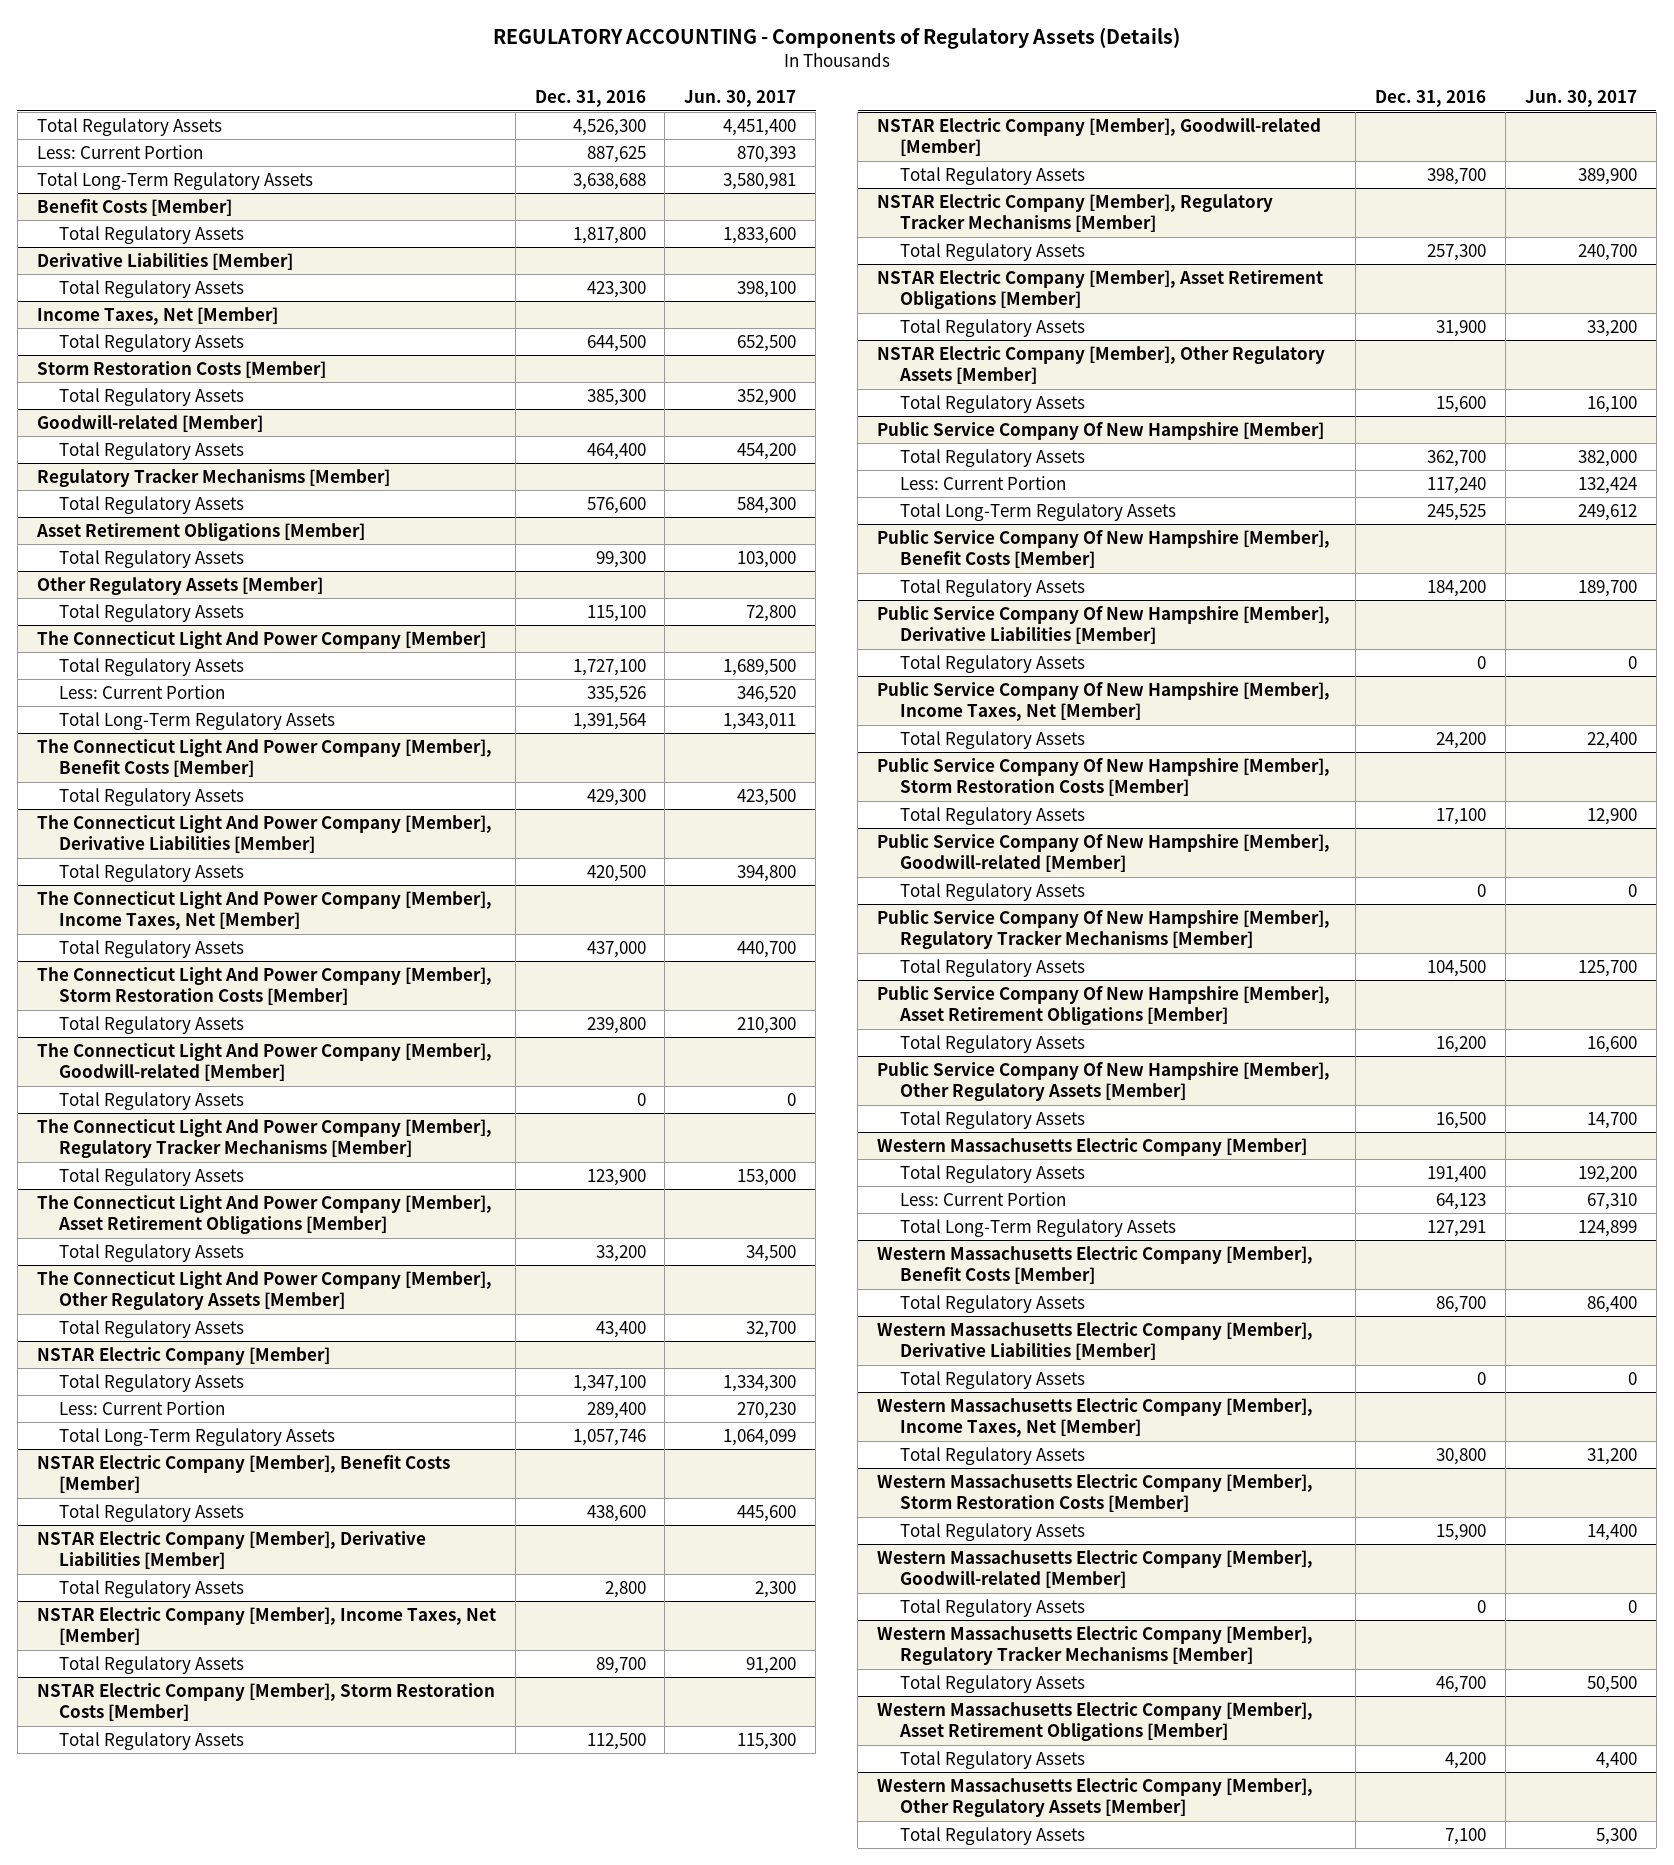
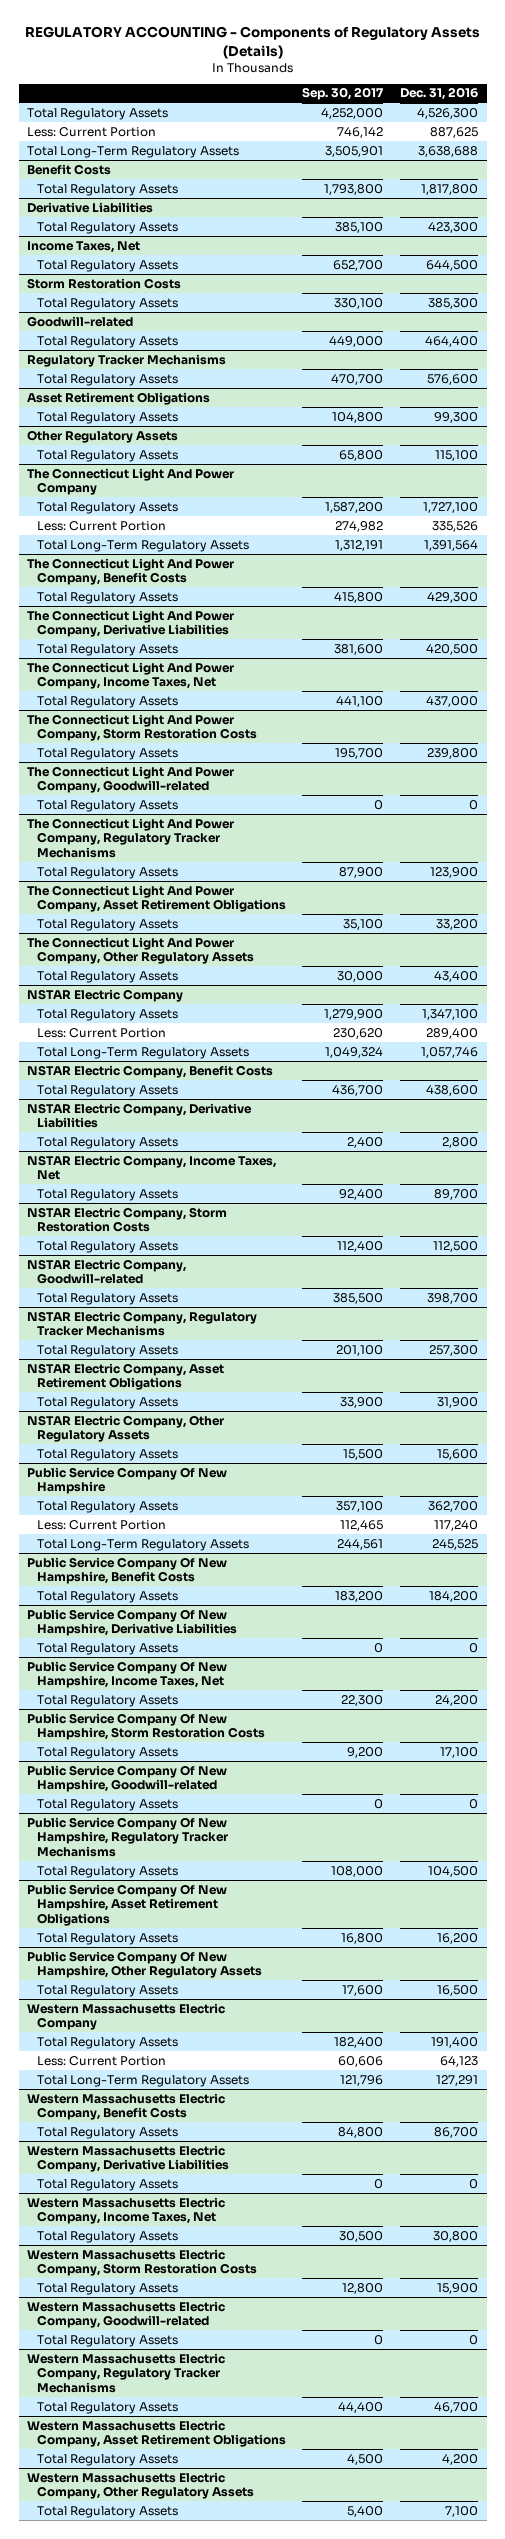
[684,90,797,108] Jun. 30, 2017 -> none
none -> [302,87,385,101] Sep. 30, 2017
[36,198,232,216] Benefit Costs [Member] -> [27,163,112,175] Benefit Costs
[36,252,293,270] Derivative Liabilities [Member] -> [27,201,154,213] Derivative Liabilities
[36,306,278,325] Income Taxes, Net [Member] -> [27,240,141,253] Income Taxes, Net
[36,360,326,378] Storm Restoration Costs [Member] -> [27,277,182,289] Storm Restoration Costs
[36,414,263,432] Goodwill-related [Member] -> [27,315,134,327] Goodwill-related
[36,467,390,487] Regulatory Tracker Mechanisms [Member] -> [27,353,227,367] Regulatory Tracker Mechanisms
[35,522,365,541] Asset Retirement Obligations [Member] -> [27,391,211,405] Asset Retirement Obligations
[36,576,323,595] Other Regulatory Assets [Member] -> [27,429,179,443] Other Regulatory Assets
[36,630,486,649] The Connecticut Light And Power Company [Member] -> [27,467,235,496] The Connecticut Light And Power Company
[36,738,492,778] The Connecticut Light And Power Company [Member], Benefit Costs [Member] -> [27,557,235,586] The Connecticut Light And Power Company, Benefit Costs
[36,814,492,854] The Connecticut Light And Power Company [Member], Derivative Liabilities [Member] -> [27,609,235,638] The Connecticut Light And Power Company, Derivative Liabilities
[36,890,492,931] The Connecticut Light And Power Company [Member], Income Taxes, Net [Member] -> [27,661,235,690] The Connecticut Light And Power Company, Income Taxes, Net
[36,966,492,1006] The Connecticut Light And Power Company [Member], Storm Restoration Costs [Member] -> [27,713,257,742] The Connecticut Light And Power Company, Storm Restoration Costs
[36,1042,492,1082] The Connecticut Light And Power Company [Member], Goodwill-related [Member] -> [27,765,235,794] The Connecticut Light And Power Company, Goodwill-related
[36,1118,492,1159] The Connecticut Light And Power Company [Member], Regulatory Tracker Mechanisms [Member] -> [27,817,235,859] The Connecticut Light And Power Company, Regulatory Tracker Mechanisms
[36,1194,492,1235] The Connecticut Light And Power Company [Member], Asset Retirement Obligations [Member] -> [27,884,286,913] The Connecticut Light And Power Company, Asset Retirement Obligations
[36,1270,492,1311] The Connecticut Light And Power Company [Member], Other Regulatory Assets [Member] -> [27,936,254,965] The Connecticut Light And Power Company, Other Regulatory Assets
[36,1346,330,1365] NSTAR Electric Company [Member] -> [27,988,184,1002] NSTAR Electric Company
[36,1454,450,1494] NSTAR Electric Company [Member], Benefit Costs [Member] -> [27,1064,274,1078] NSTAR Electric Company, Benefit Costs
[36,1530,426,1570] NSTAR Electric Company [Member], Derivative Liabilities [Member] -> [27,1102,253,1129] NSTAR Electric Company, Derivative Liabilities
[36,1606,496,1646] NSTAR Electric Company [Member], Income Taxes, Net [Member] -> [27,1154,277,1181] NSTAR Electric Company, Income Taxes, Net
[36,1682,495,1722] NSTAR Electric Company [Member], Storm Restoration Costs [Member] -> [27,1206,228,1233] NSTAR Electric Company, Storm Restoration Costs
[877,117,1322,157] NSTAR Electric Company [Member], Goodwill-related [Member] -> [27,1258,187,1285] NSTAR Electric Company, Goodwill-related
[877,193,1274,233] NSTAR Electric Company [Member], Regulatory Tracker Mechanisms [Member] -> [27,1310,258,1337] NSTAR Electric Company, Regulatory Tracker Mechanisms
[877,269,1324,310] NSTAR Electric Company [Member], Asset Retirement Obligations [Member] -> [27,1362,225,1391] NSTAR Electric Company, Asset Retirement Obligations
[877,345,1326,385] NSTAR Electric Company [Member], Other Regulatory Assets [Member] -> [27,1414,225,1443] NSTAR Electric Company, Other Regulatory Assets
[877,421,1325,440] Public Service Company Of New Hampshire [Member] -> [27,1466,228,1495] Public Service Company Of New Hampshire
[877,529,1331,569] Public Service Company Of New Hampshire [Member], Benefit Costs [Member] -> [27,1556,228,1585] Public Service Company Of New Hampshire, Benefit Costs
[877,605,1331,645] Public Service Company Of New Hampshire [Member], Derivative Liabilities [Member] -> [27,1608,237,1637] Public Service Company Of New Hampshire, Derivative Liabilities
[877,681,1331,722] Public Service Company Of New Hampshire [Member], Income Taxes, Net [Member] -> [27,1660,228,1689] Public Service Company Of New Hampshire, Income Taxes, Net
[877,757,1331,797] Public Service Company Of New Hampshire [Member], Storm Restoration Costs [Member] -> [27,1712,265,1741] Public Service Company Of New Hampshire, Storm Restoration Costs
[877,833,1331,873] Public Service Company Of New Hampshire [Member], Goodwill-related [Member] -> [27,1764,228,1793] Public Service Company Of New Hampshire, Goodwill-related
[877,909,1331,950] Public Service Company Of New Hampshire [Member], Regulatory Tracker Mechanisms [Member] -> [27,1816,228,1858] Public Service Company Of New Hampshire, Regulatory Tracker Mechanisms
[877,985,1331,1026] Public Service Company Of New Hampshire [Member], Asset Retirement Obligations [Member] -> [27,1883,228,1927] Public Service Company Of New Hampshire, Asset Retirement Obligations
[877,1061,1331,1102] Public Service Company Of New Hampshire [Member], Other Regulatory Assets [Member] -> [27,1950,262,1979] Public Service Company Of New Hampshire, Other Regulatory Assets
[877,1137,1308,1156] Western Massachusetts Electric Company [Member] -> [27,2002,226,2031] Western Massachusetts Electric Company
[877,1245,1314,1285] Western Massachusetts Electric Company [Member], Benefit Costs [Member] -> [27,2092,226,2121] Western Massachusetts Electric Company, Benefit Costs
[877,1321,1314,1361] Western Massachusetts Electric Company [Member], Derivative Liabilities [Member] -> [27,2144,229,2173] Western Massachusetts Electric Company, Derivative Liabilities
[877,1397,1314,1438] Western Massachusetts Electric Company [Member], Income Taxes, Net [Member] -> [27,2196,226,2225] Western Massachusetts Electric Company, Income Taxes, Net
[877,1473,1314,1513] Western Massachusetts Electric Company [Member], Storm Restoration Costs [Member] -> [27,2248,257,2277] Western Massachusetts Electric Company, Storm Restoration Costs
[877,1549,1314,1589] Western Massachusetts Electric Company [Member], Goodwill-related [Member] -> [27,2300,226,2329] Western Massachusetts Electric Company, Goodwill-related
[877,1625,1314,1666] Western Massachusetts Electric Company [Member], Regulatory Tracker Mechanisms [Member] -> [27,2352,226,2394] Western Massachusetts Electric Company, Regulatory Tracker Mechanisms
[877,1701,1314,1742] Western Massachusetts Electric Company [Member], Asset Retirement Obligations [Member] -> [27,2419,286,2448] Western Massachusetts Electric Company, Asset Retirement Obligations
[877,1777,1314,1818] Western Massachusetts Electric Company [Member], Other Regulatory Assets [Member] -> [27,2471,254,2500] Western Massachusetts Electric Company, Other Regulatory Assets

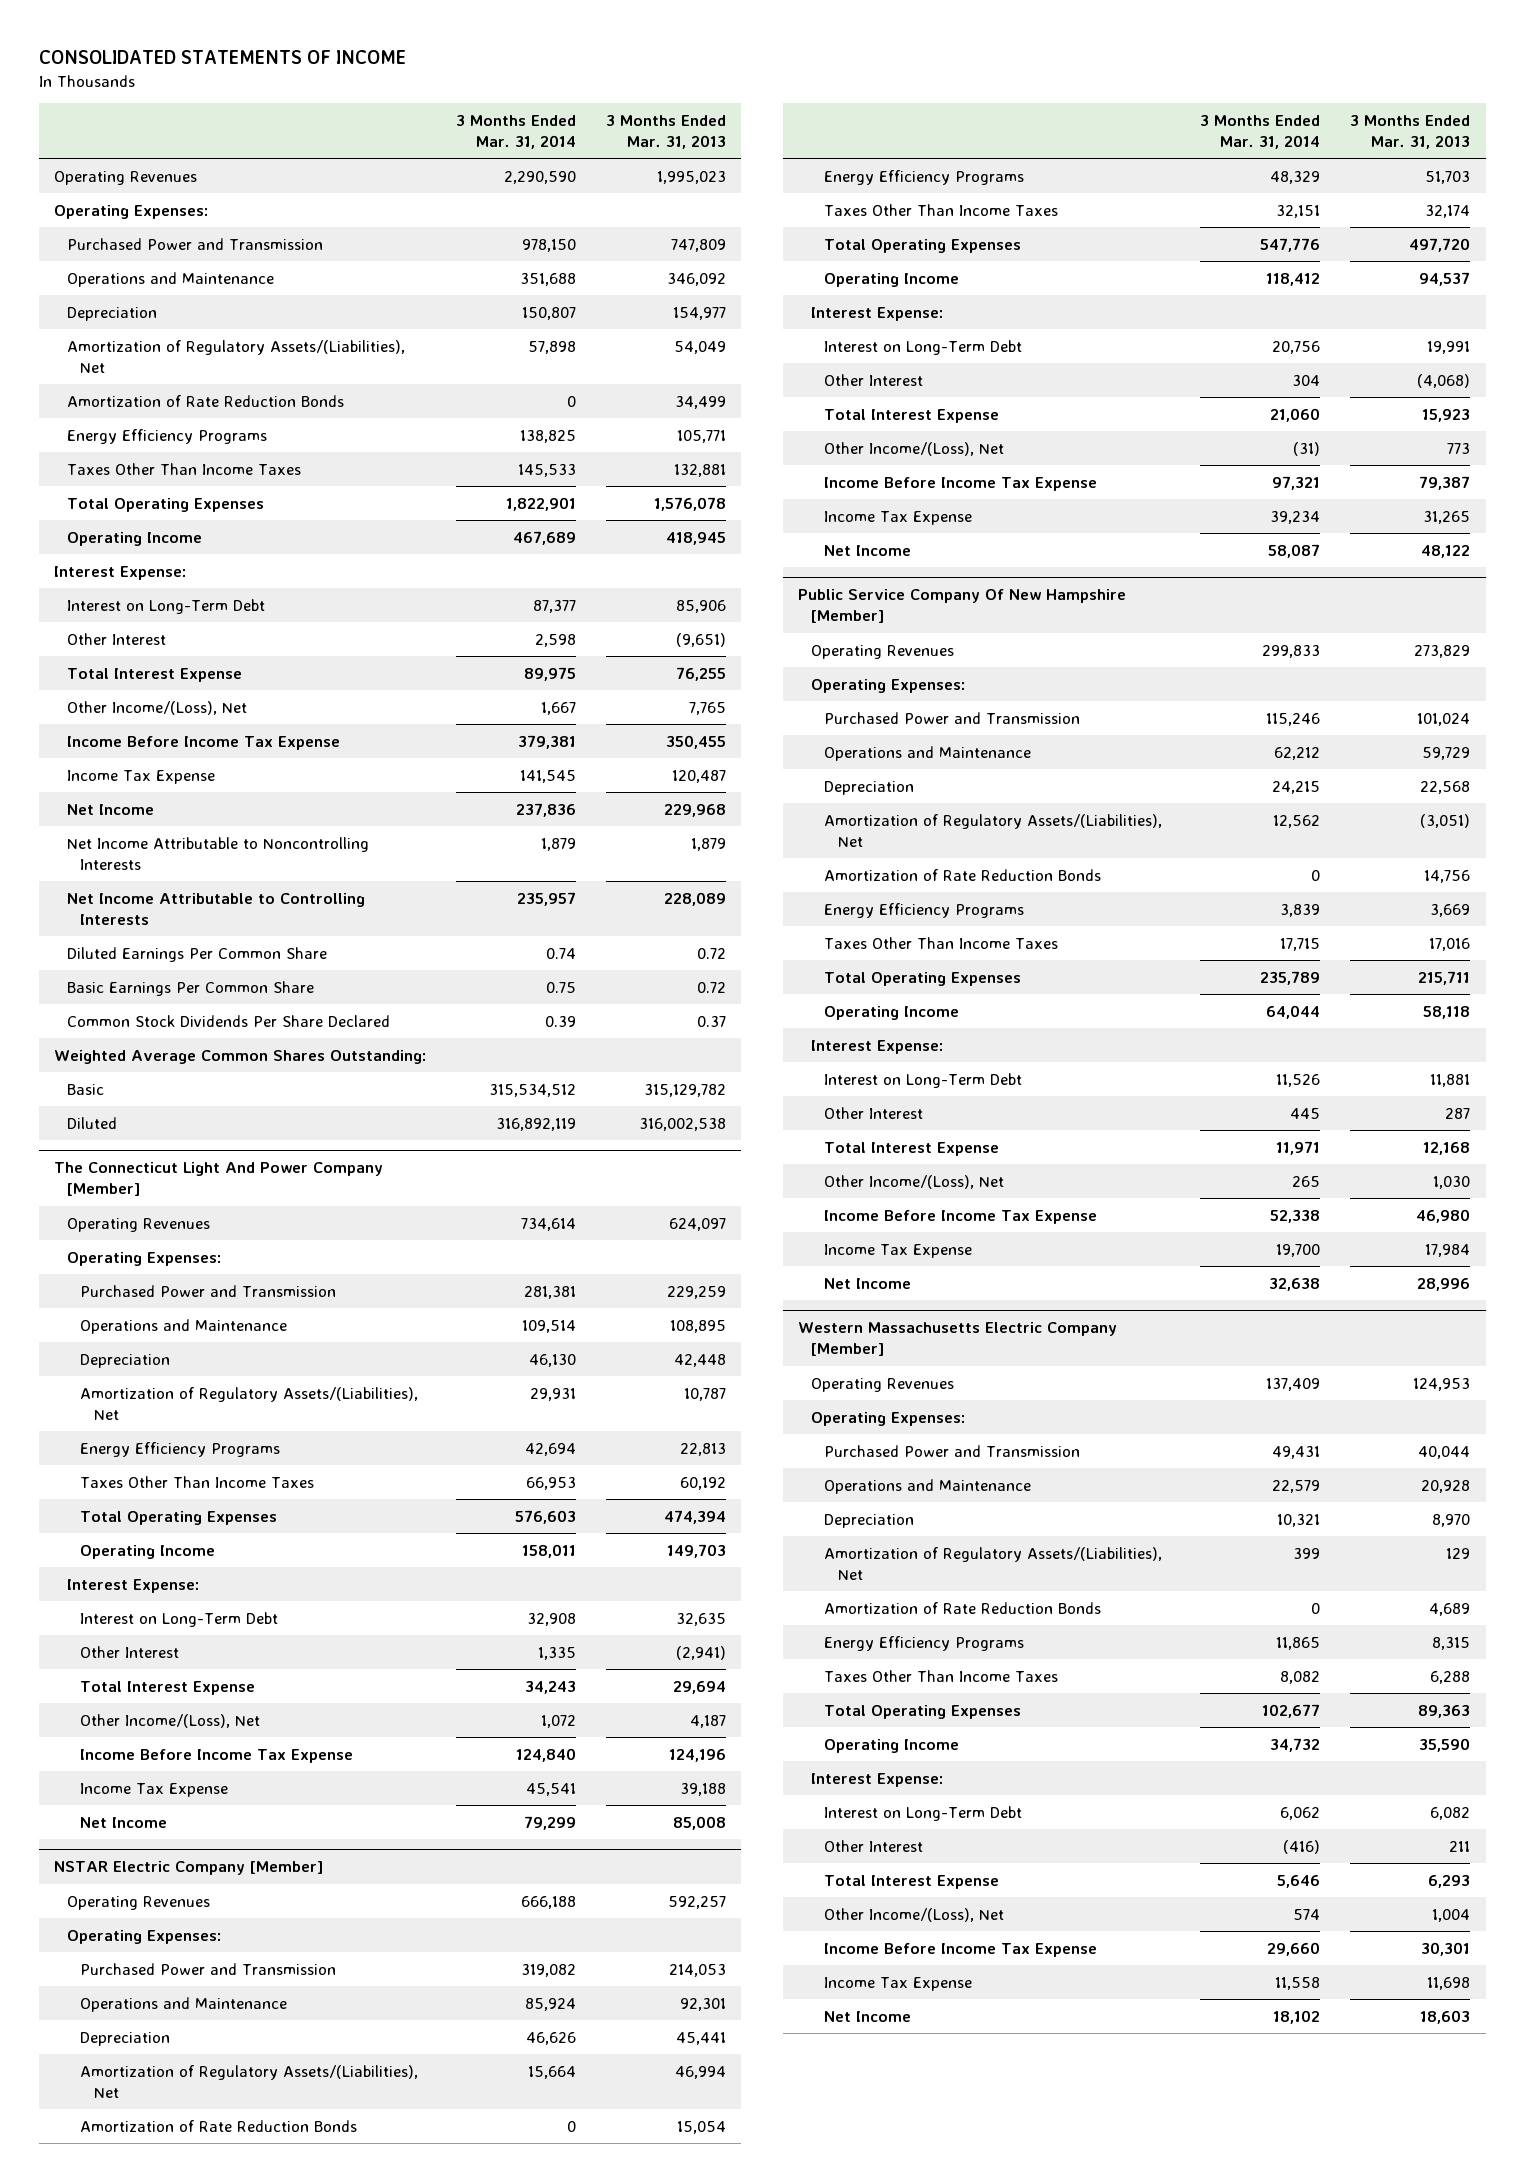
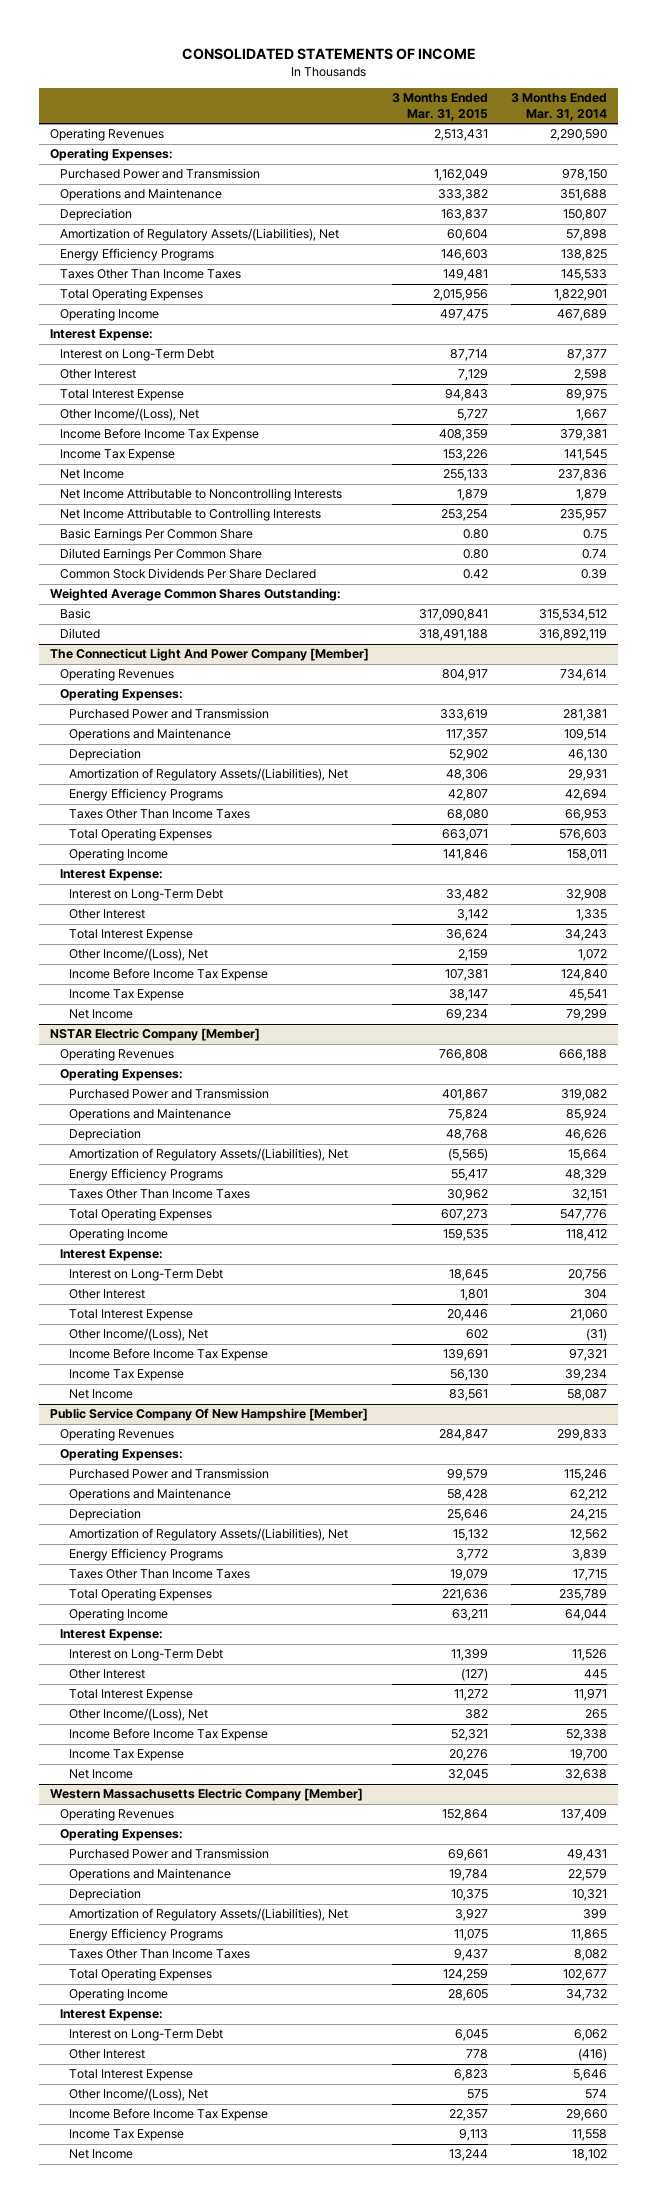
[606,114,727,149] 3 Months Ended Mar. 31, 2013 -> none
none -> [392,93,489,122] 3 Months Ended Mar. 31, 2015
[67,394,345,407] Amortization of Rate Reduction Bonds -> none
[67,946,328,962] Diluted Earnings Per Common Share -> [59,548,262,562] Diluted Earnings Per Common Share
[80,2119,358,2132] Amortization of Rate Reduction Bonds -> none
[824,868,1102,881] Amortization of Rate Reduction Bonds -> none
[824,1601,1102,1614] Amortization of Rate Reduction Bonds -> none

